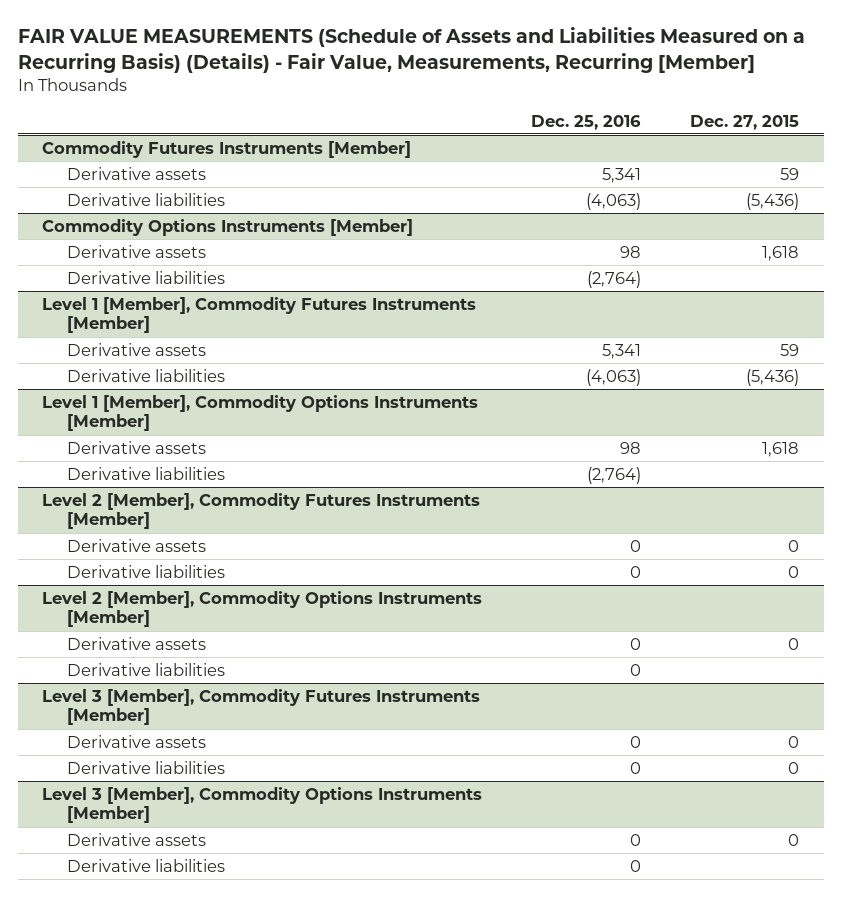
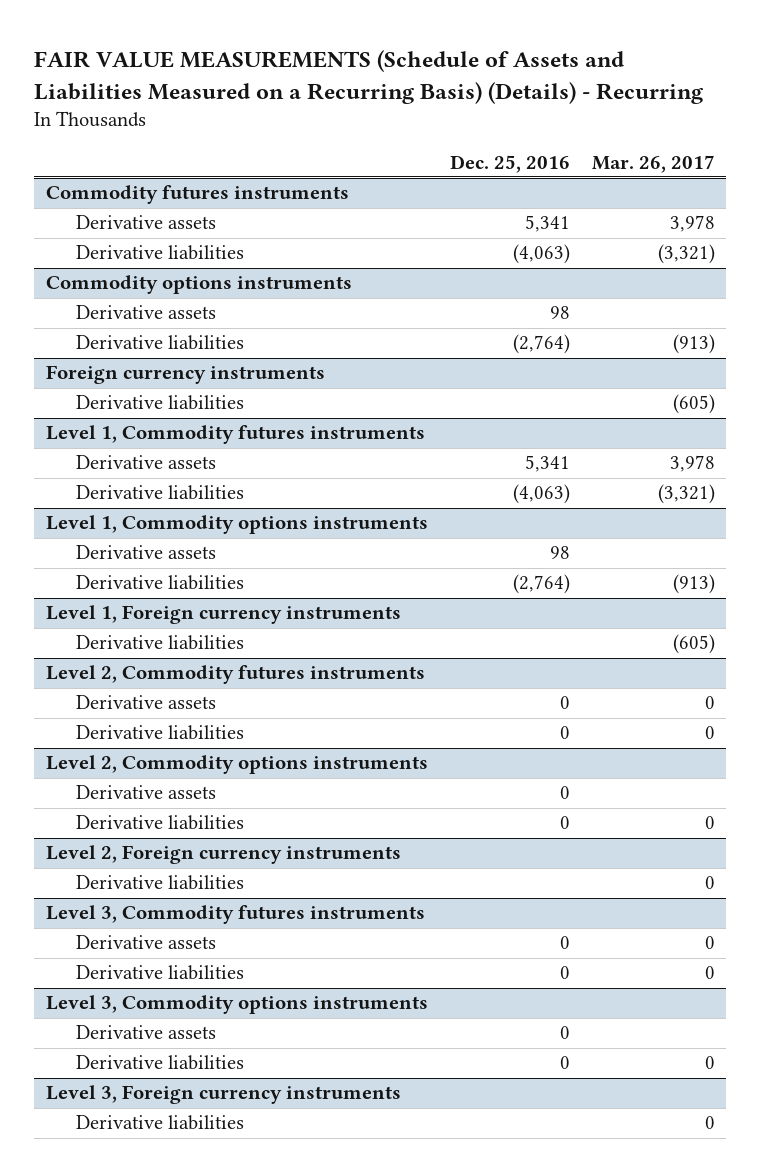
[17,27,805,73] FAIR VALUE MEASUREMENTS (Schedule of Assets and Liabilities Measured on a Recurring Basis) (Details) - Fair Value, Measurements, Recurring [Member] -> [34,49,704,104] FAIR VALUE MEASUREMENTS (Schedule of Assets and Liabilities Measured on a Recurring Basis) (Details) - Recurring
[690,114,800,130] Dec. 27, 2015 -> none
none -> [592,154,716,173] Mar. 26, 2017
[42,140,412,158] Commodity Futures Instruments [Member] -> [45,185,349,205] Commodity futures instruments
[42,218,414,236] Commodity Options Instruments [Member] -> [45,275,352,295] Commodity options instruments
none -> [45,365,325,385] Foreign currency instruments
none -> [76,395,245,411] Derivative liabilities
[42,296,477,334] Level 1 [Member], Commodity Futures Instruments [Member] -> [45,425,425,445] Level 1, Commodity futures instruments
[42,394,479,432] Level 1 [Member], Commodity Options Instruments [Member] -> [45,515,428,535] Level 1, Commodity options instruments
none -> [45,605,401,625] Level 1, Foreign currency instruments
none -> [76,635,245,651] Derivative liabilities
[42,492,481,530] Level 2 [Member], Commodity Futures Instruments [Member] -> [45,665,425,685] Level 2, Commodity futures instruments
[42,590,483,628] Level 2 [Member], Commodity Options Instruments [Member] -> [45,755,428,775] Level 2, Commodity options instruments
none -> [45,845,401,865] Level 2, Foreign currency instruments
none -> [76,875,245,891] Derivative liabilities
[42,688,481,726] Level 3 [Member], Commodity Futures Instruments [Member] -> [45,905,425,925] Level 3, Commodity futures instruments
[42,786,483,824] Level 3 [Member], Commodity Options Instruments [Member] -> [45,995,428,1015] Level 3, Commodity options instruments
none -> [45,1085,401,1105] Level 3, Foreign currency instruments
none -> [76,1115,245,1131] Derivative liabilities

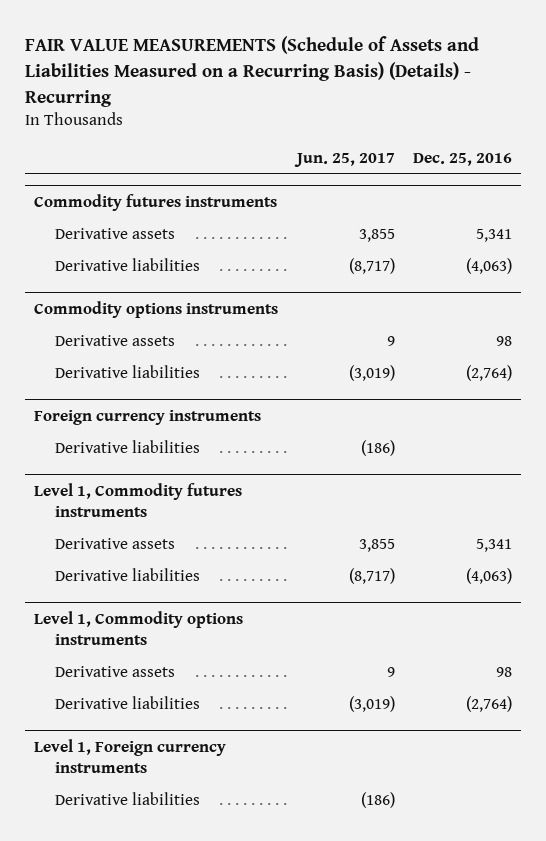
[592,154,716,173] Mar. 26, 2017 -> none
none -> [293,152,395,167] Jun. 25, 2017
[45,665,425,685] Level 2, Commodity futures instruments -> none
[76,695,217,710] Derivative assets -> none
[76,725,245,741] Derivative liabilities -> none
[45,755,428,775] Level 2, Commodity options instruments -> none
[76,785,217,800] Derivative assets -> none
[76,815,245,831] Derivative liabilities -> none
[45,845,401,865] Level 2, Foreign currency instruments -> none
[76,875,245,891] Derivative liabilities -> none
[45,905,425,925] Level 3, Commodity futures instruments -> none
[76,935,217,950] Derivative assets -> none
[76,965,245,981] Derivative liabilities -> none
[45,995,428,1015] Level 3, Commodity options instruments -> none
[76,1025,217,1040] Derivative assets -> none
[76,1055,245,1071] Derivative liabilities -> none
[45,1085,401,1105] Level 3, Foreign currency instruments -> none
[76,1115,245,1131] Derivative liabilities -> none

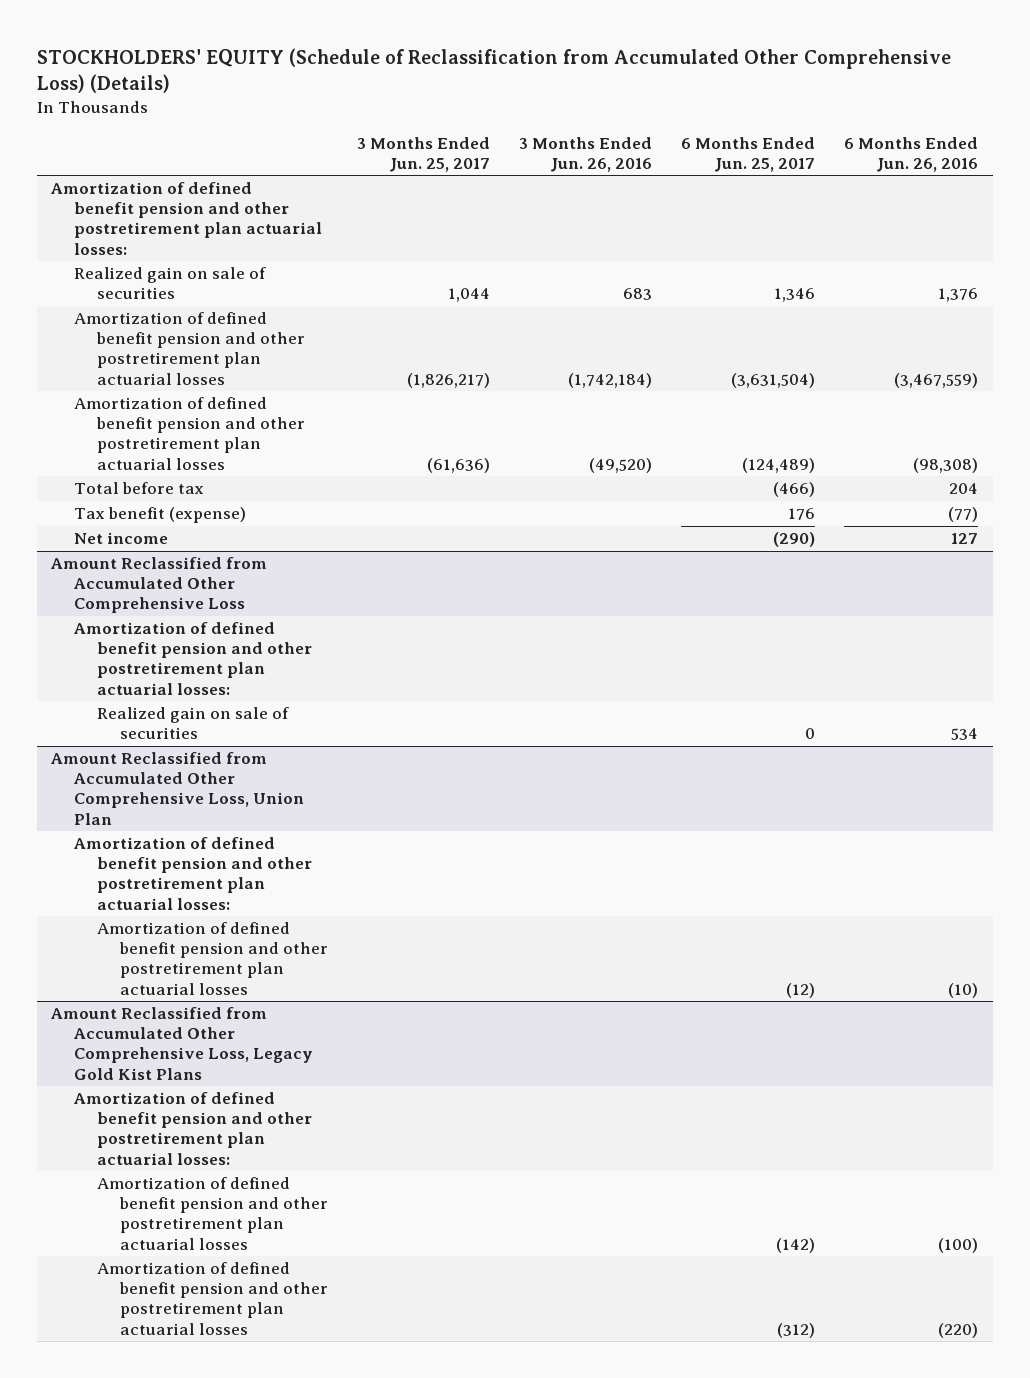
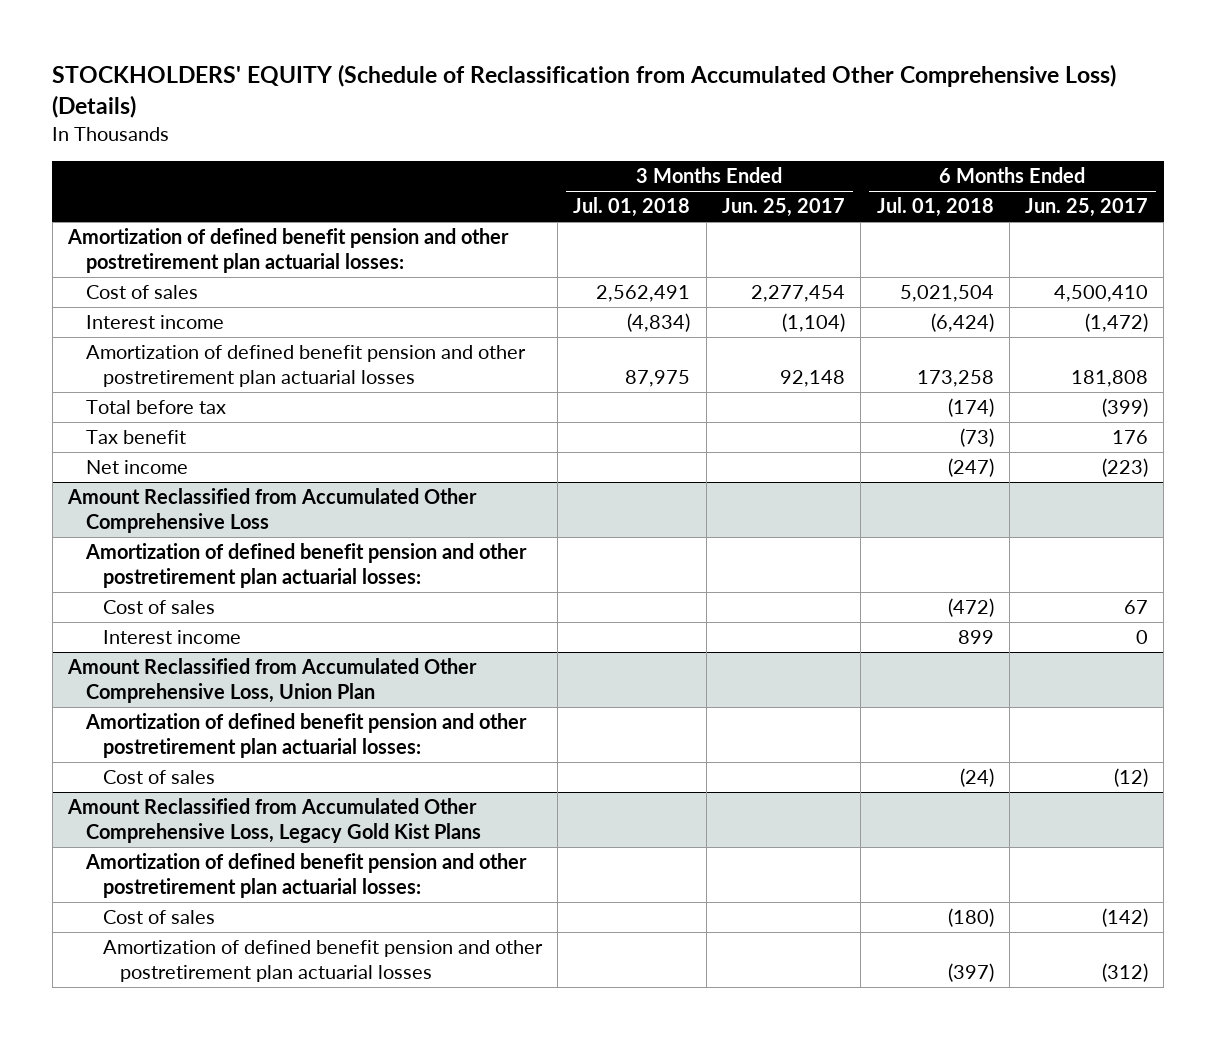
[519,136,653,172] 3 Months Ended Jun. 26, 2016 -> none
[844,136,979,172] 6 Months Ended Jun. 26, 2016 -> none
none -> [573,197,691,218] Jul. 01, 2018
none -> [876,197,994,218] Jul. 01, 2018
[74,267,267,300] Realized gain on sale of securities -> none
[74,397,306,470] Amortization of defined benefit pension and other postretirement plan actuarial losses -> none
none -> [85,285,198,300] Cost of sales
none -> [85,315,224,330] Interest income
[407,372,491,388] (1,826,217) -> [779,370,845,388] 92,148
[731,372,816,388] (3,631,504) -> [1071,370,1149,388] 181,808
[773,482,816,498] (466) -> [1102,398,1149,418] (399)
[74,507,247,524] Tax benefit (expense) -> [85,430,186,445] Tax benefit
[773,532,816,548] (290) -> [1102,458,1149,478] (223)
none -> [102,600,215,615] Cost of sales
[97,707,290,740] Realized gain on sale of securities -> [102,630,241,645] Interest income
[97,922,329,995] Amortization of defined benefit pension and other postretirement plan actuarial losses -> none
none -> [102,770,215,785] Cost of sales
[97,1177,329,1250] Amortization of defined benefit pension and other postretirement plan actuarial losses -> [102,910,215,925] Cost of sales

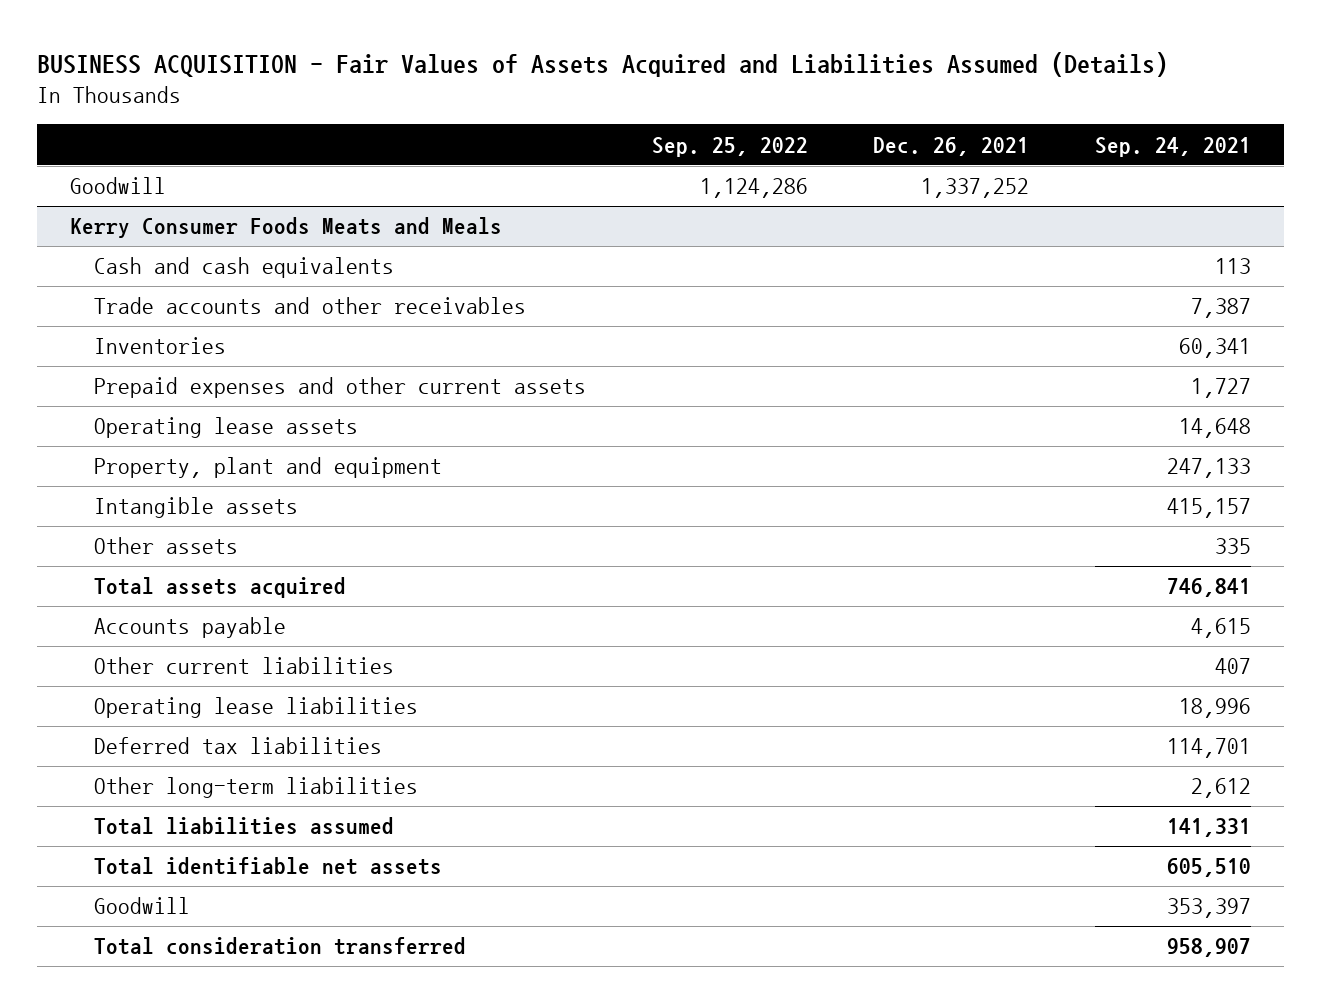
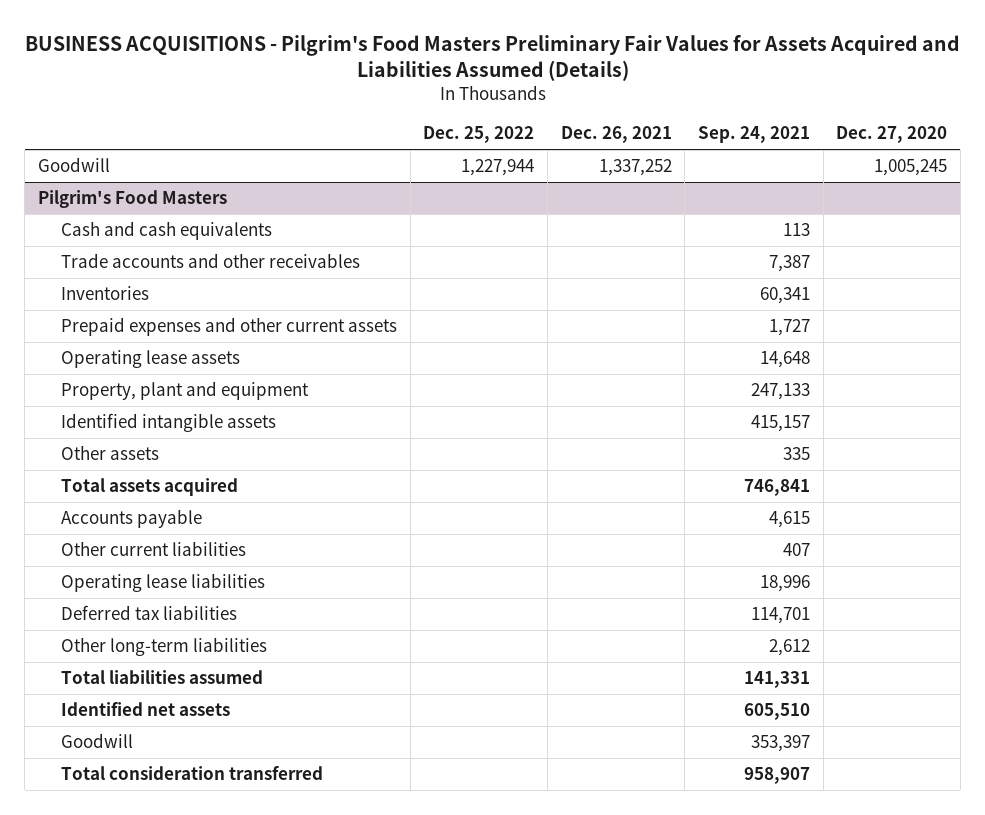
[37,51,1169,77] BUSINESS ACQUISITION - Fair Values of Assets Acquired and Liabilities Assumed (Details) -> [24,35,960,82] BUSINESS ACQUISITIONS - Pilgrim's Food Masters Preliminary Fair Values for Assets Acquired and Liabilities Assumed (Details)
[651,136,808,157] Sep. 25, 2022 -> none
none -> [423,126,535,144] Dec. 25, 2022
none -> [836,126,948,144] Dec. 27, 2020
[70,217,503,239] Kerry Consumer Foods Meats and Meals -> [38,190,228,209] Pilgrim's Food Masters
[94,497,299,519] Intangible assets -> [61,413,277,433] Identified intangible assets
[94,857,443,876] Total identifiable net assets -> [61,702,231,717] Identified net assets

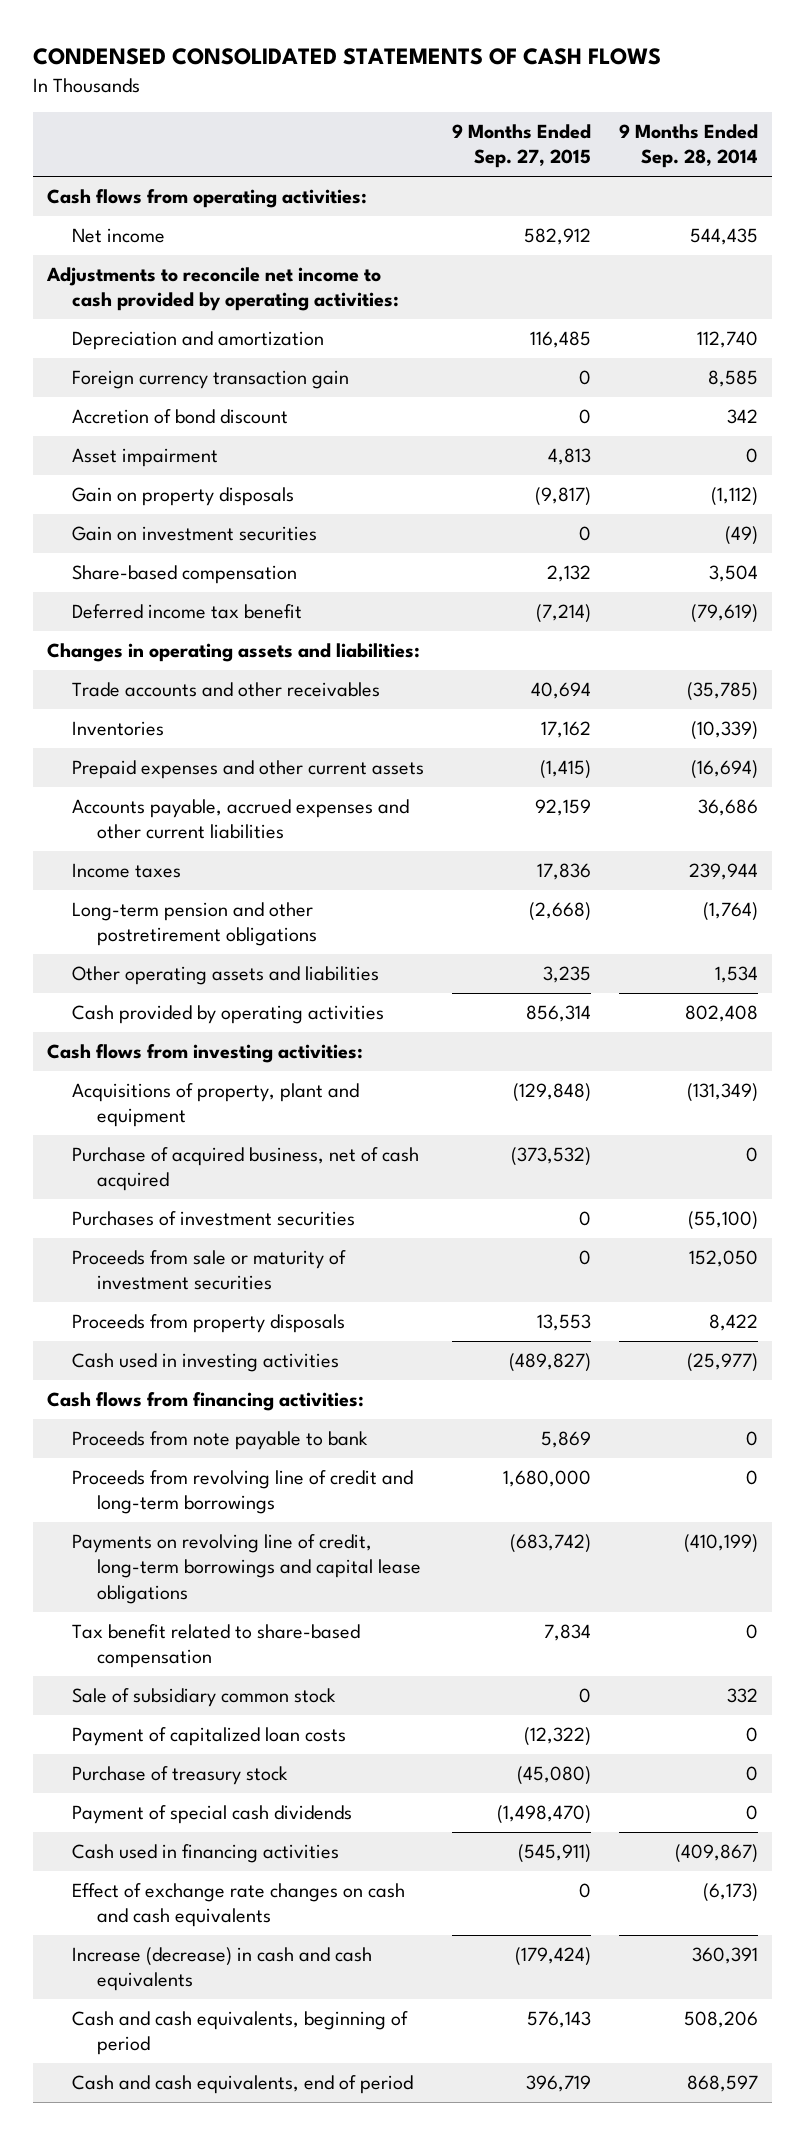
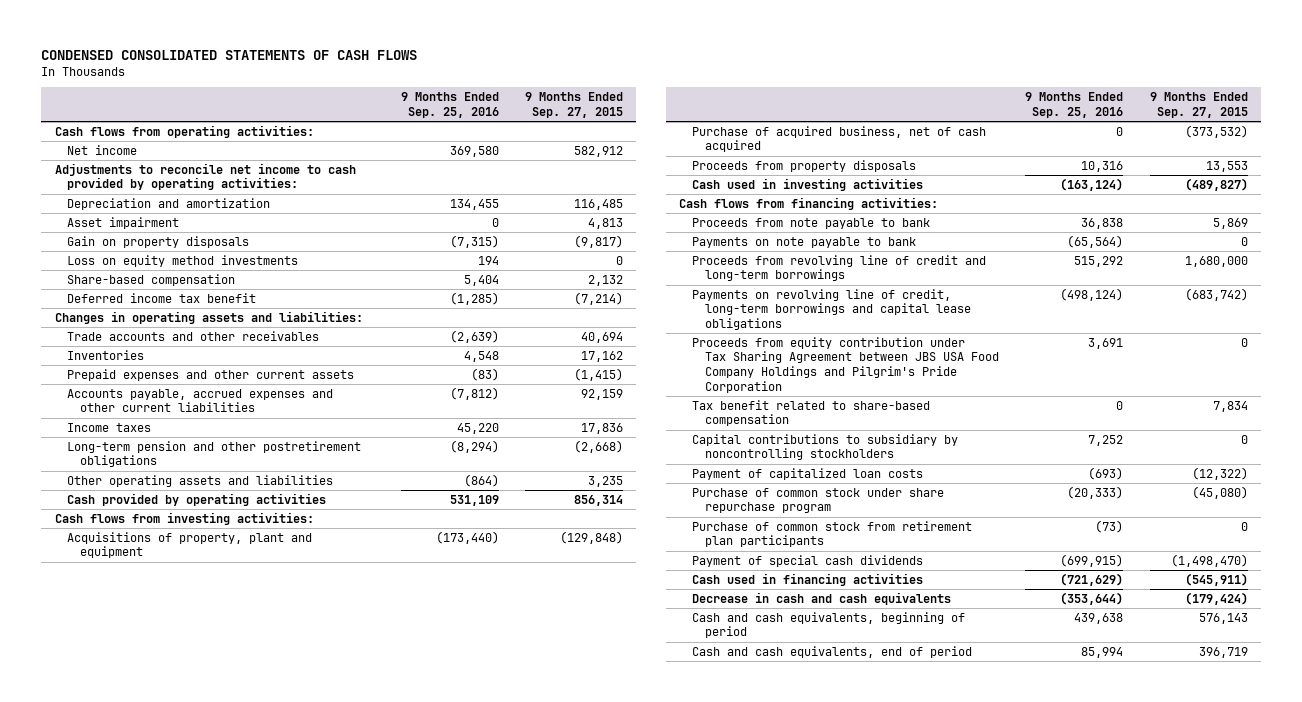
[619,124,759,169] 9 Months Ended Sep. 28, 2014 -> none
none -> [400,92,499,118] 9 Months Ended Sep. 25, 2016
[72,370,350,390] Foreign currency transaction gain -> none
[72,409,289,425] Accretion of bond discount -> none
[72,526,318,542] Gain on investment securities -> none
none -> [67,254,299,267] Loss on equity method investments
[72,1211,356,1227] Purchases of investment securities -> none
[72,1250,347,1291] Proceeds from sale or maturity of investment securities -> none
none -> [692,236,917,248] Payments on note payable to bank
none -> [692,336,1000,394] Proceeds from equity contribution under Tax Sharing Agreement between JBS USA Food Company Holdings and Pilgrim's Pride Corporation
[72,1688,337,1708] Sale of subsidiary common stock -> [692,433,959,461] Capital contributions to subsidiary by noncontrolling stockholders
[72,1766,289,1786] Purchase of treasury stock -> [692,487,945,514] Purchase of common stock under share repurchase program
none -> [692,520,973,548] Purchase of common stock from retirement plan participants
[72,1883,406,1928] Effect of exchange rate changes on cash and cash equivalents -> none
[72,1947,373,1992] Increase (decrease) in cash and cash equivalents -> [692,591,952,605] Decrease in cash and cash equivalents

